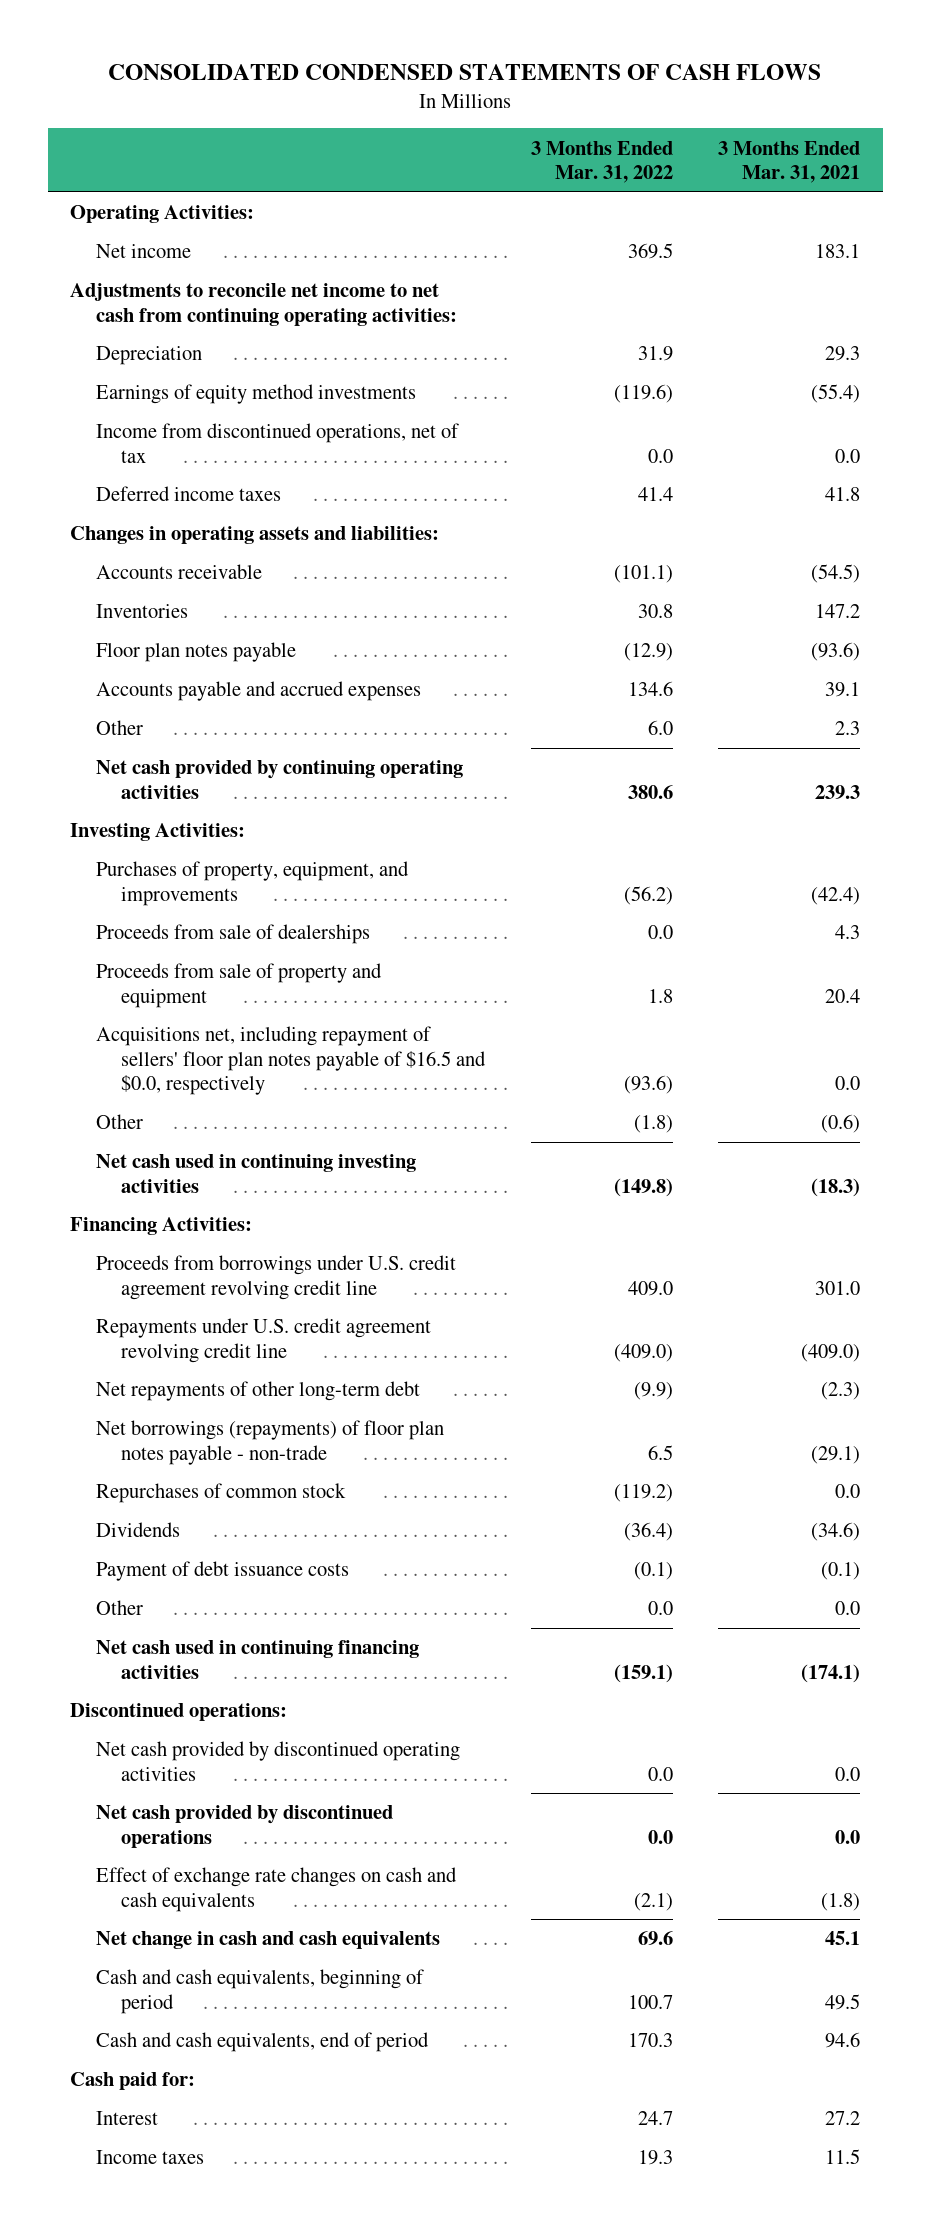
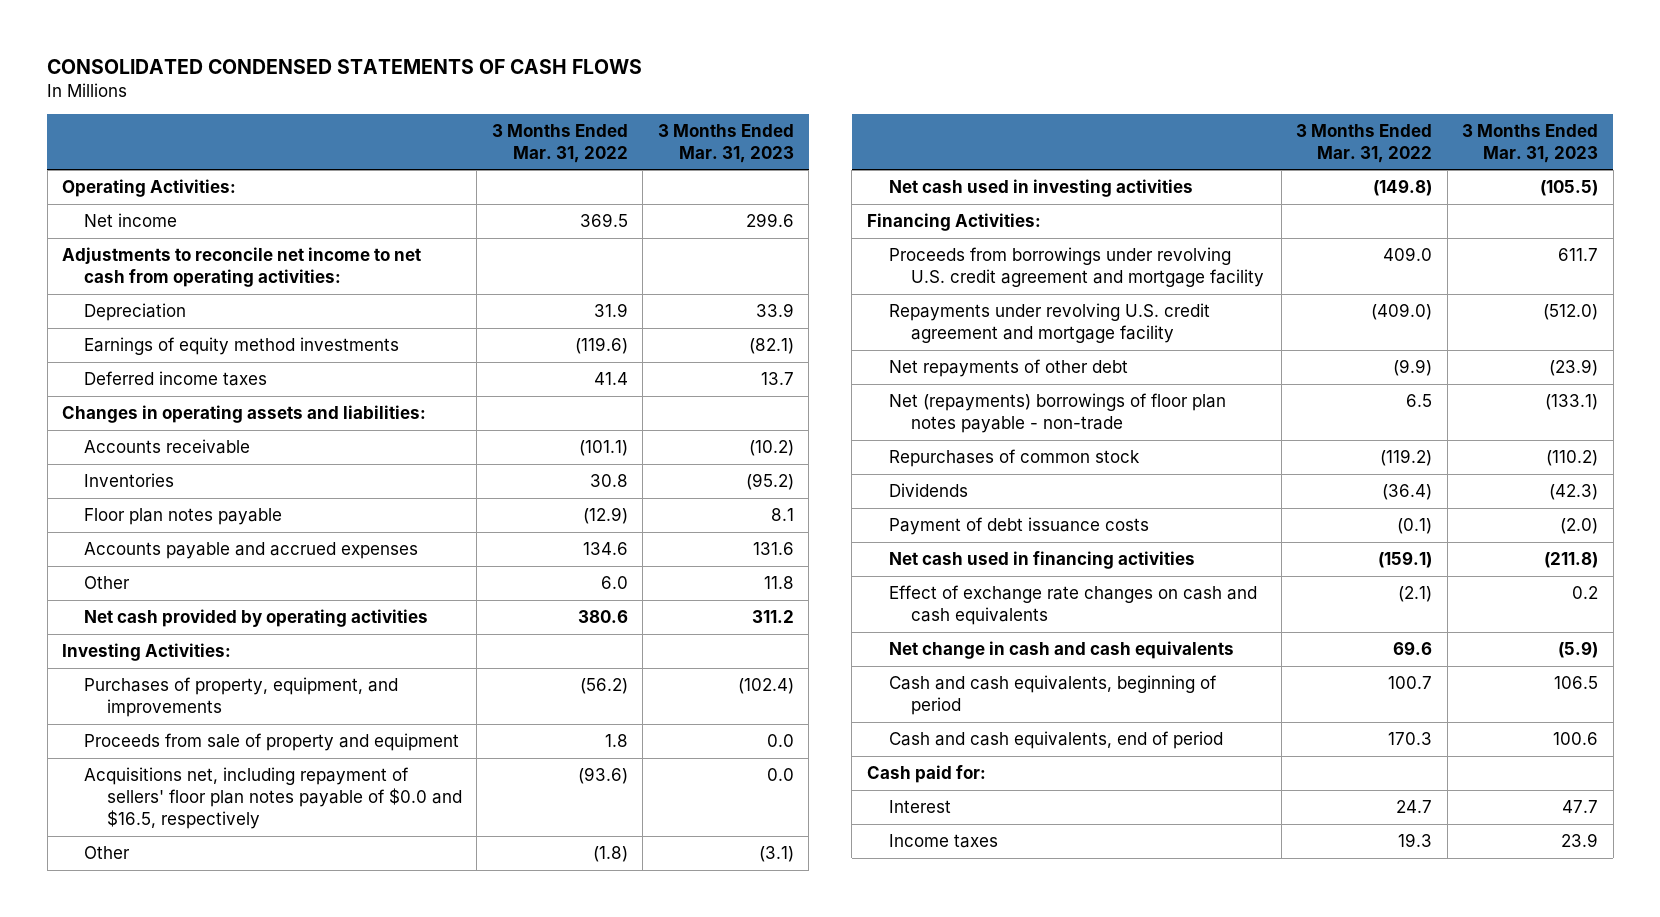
[717,140,860,183] 3 Months Ended Mar. 31, 2021 -> none
none -> [657,123,794,163] 3 Months Ended Mar. 31, 2023
[70,283,457,326] Adjustments to reconcile net income to net cash from continuing operating activities: -> [62,247,422,288] Adjustments to reconcile net income to net cash from operating activities:
[95,423,459,463] Income from discontinued operations, net of tax -> none
[95,760,463,799] Net cash provided by continuing operating activities -> [84,609,429,628] Net cash provided by operating activities
[95,924,370,945] Proceeds from sale of dealerships -> none
[95,1026,487,1095] Acquisitions net, including repayment of sellers' floor plan notes payable of $16.5 and $0.0, respectively -> [84,767,462,830] Acquisitions net, including repayment of sellers' floor plan notes payable of $0.0 and $16.5, respectively
[95,1154,416,1193] Net cash used in continuing investing activities -> [888,179,1193,198] Net cash used in investing activities
[95,1255,456,1300] Proceeds from borrowings under U.S. credit agreement revolving credit line -> [888,247,1264,288] Proceeds from borrowings under revolving U.S. credit agreement and mortgage facility
[95,1318,431,1363] Repayments under U.S. credit agreement revolving credit line -> [888,303,1210,344] Repayments under revolving U.S. credit agreement and mortgage facility
[95,1381,420,1402] Net repayments of other long-term debt -> [888,359,1128,378] Net repayments of other debt
[95,1420,444,1465] Net borrowings (repayments) of floor plan notes payable - non-trade -> [888,393,1226,434] Net (repayments) borrowings of floor plan notes payable - non-trade
[95,1600,143,1616] Other -> none
[70,1703,288,1722] Discontinued operations: -> none
[95,1741,460,1781] Net cash provided by discontinued operating activities -> none
[95,1805,393,1848] Net cash provided by discontinued operations -> none
[95,1640,419,1679] Net cash used in continuing financing activities -> [888,551,1195,570] Net cash used in financing activities

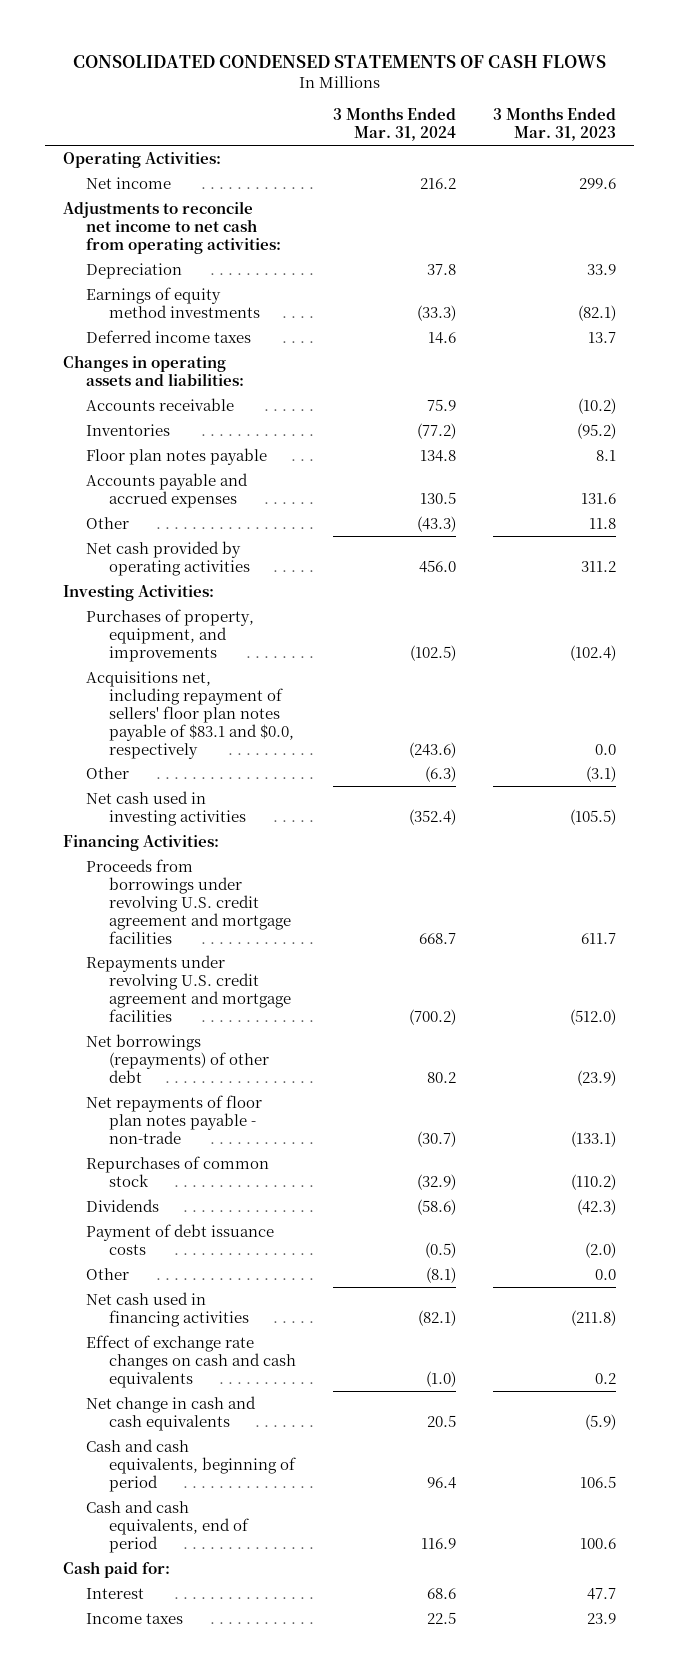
[491,123,628,163] 3 Months Ended Mar. 31, 2022 -> none
none -> [332,107,456,142] 3 Months Ended Mar. 31, 2024
[84,733,460,752] Proceeds from sale of property and equipment -> none
[84,767,462,830] Acquisitions net, including repayment of sellers' floor plan notes payable of $0.0 and $16.5, respectively -> [85,670,294,759] Acquisitions net, including repayment of sellers' floor plan notes payable of $83.1 and $0.0, respectively
[888,247,1264,288] Proceeds from borrowings under revolving U.S. credit agreement and mortgage facility -> [85,858,291,944] Proceeds from borrowings under revolving U.S. credit agreement and mortgage facilities
[888,303,1210,344] Repayments under revolving U.S. credit agreement and mortgage facility -> [85,954,291,1022] Repayments under revolving U.S. credit agreement and mortgage facilities
[888,359,1128,378] Net repayments of other debt -> [85,1033,269,1083] Net borrowings (repayments) of other debt
[888,393,1226,434] Net (repayments) borrowings of floor plan notes payable - non-trade -> [85,1094,262,1144] Net repayments of floor plan notes payable - non-trade
none -> [85,1267,129,1280] Other

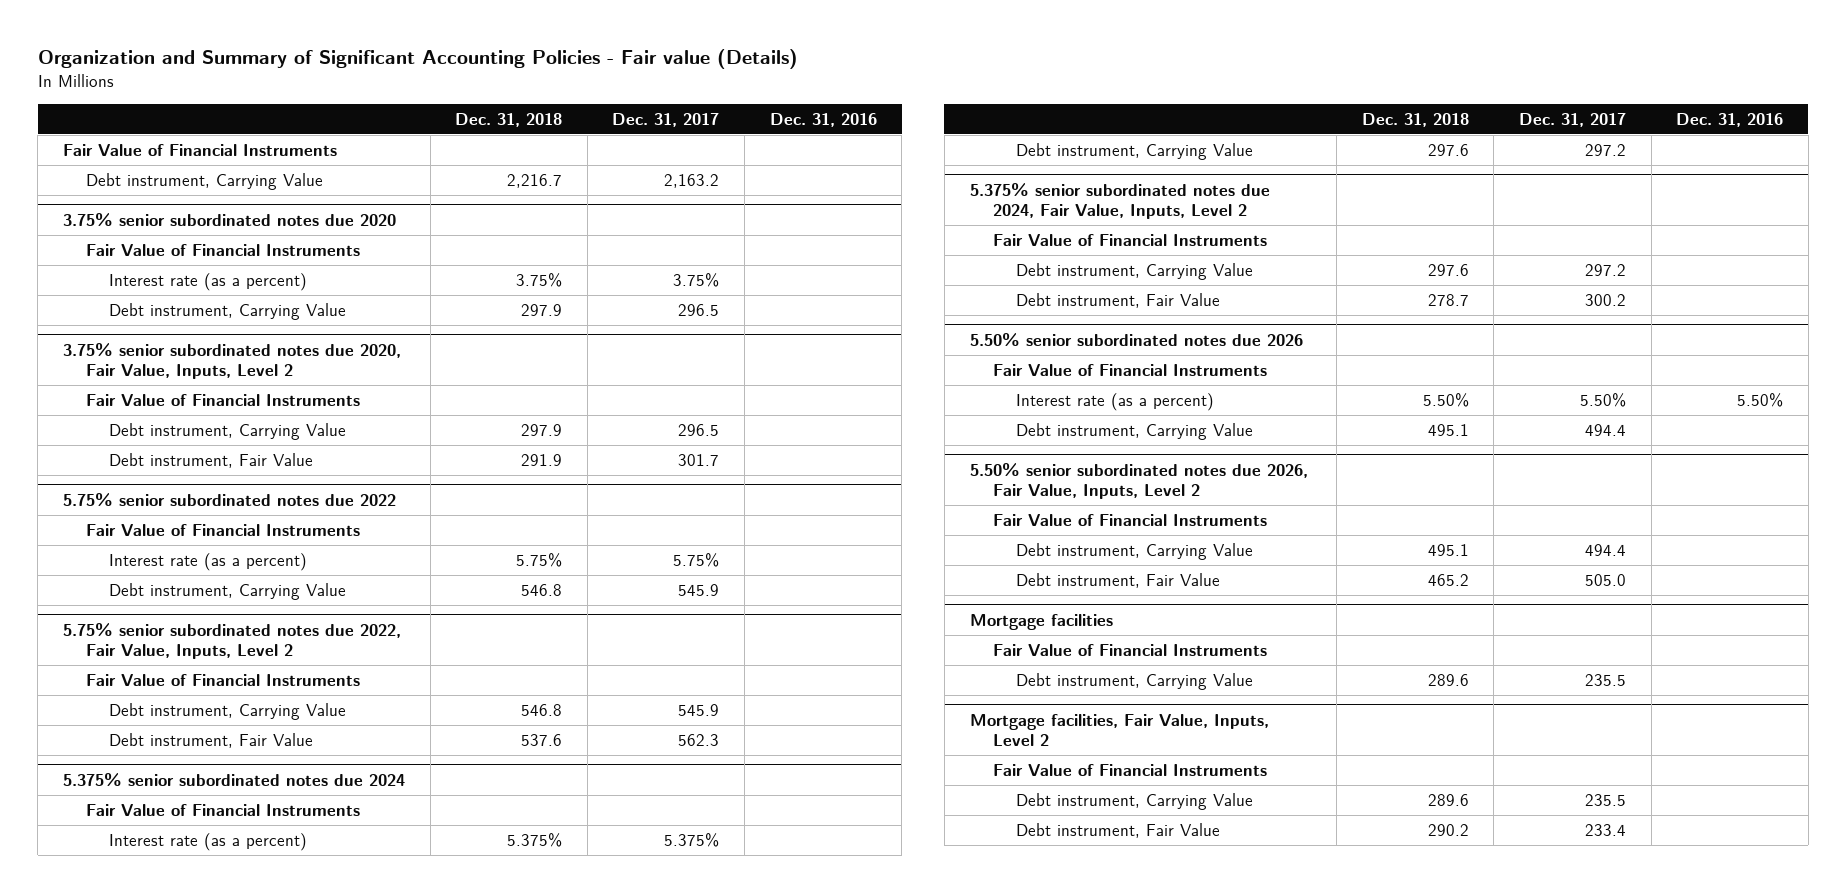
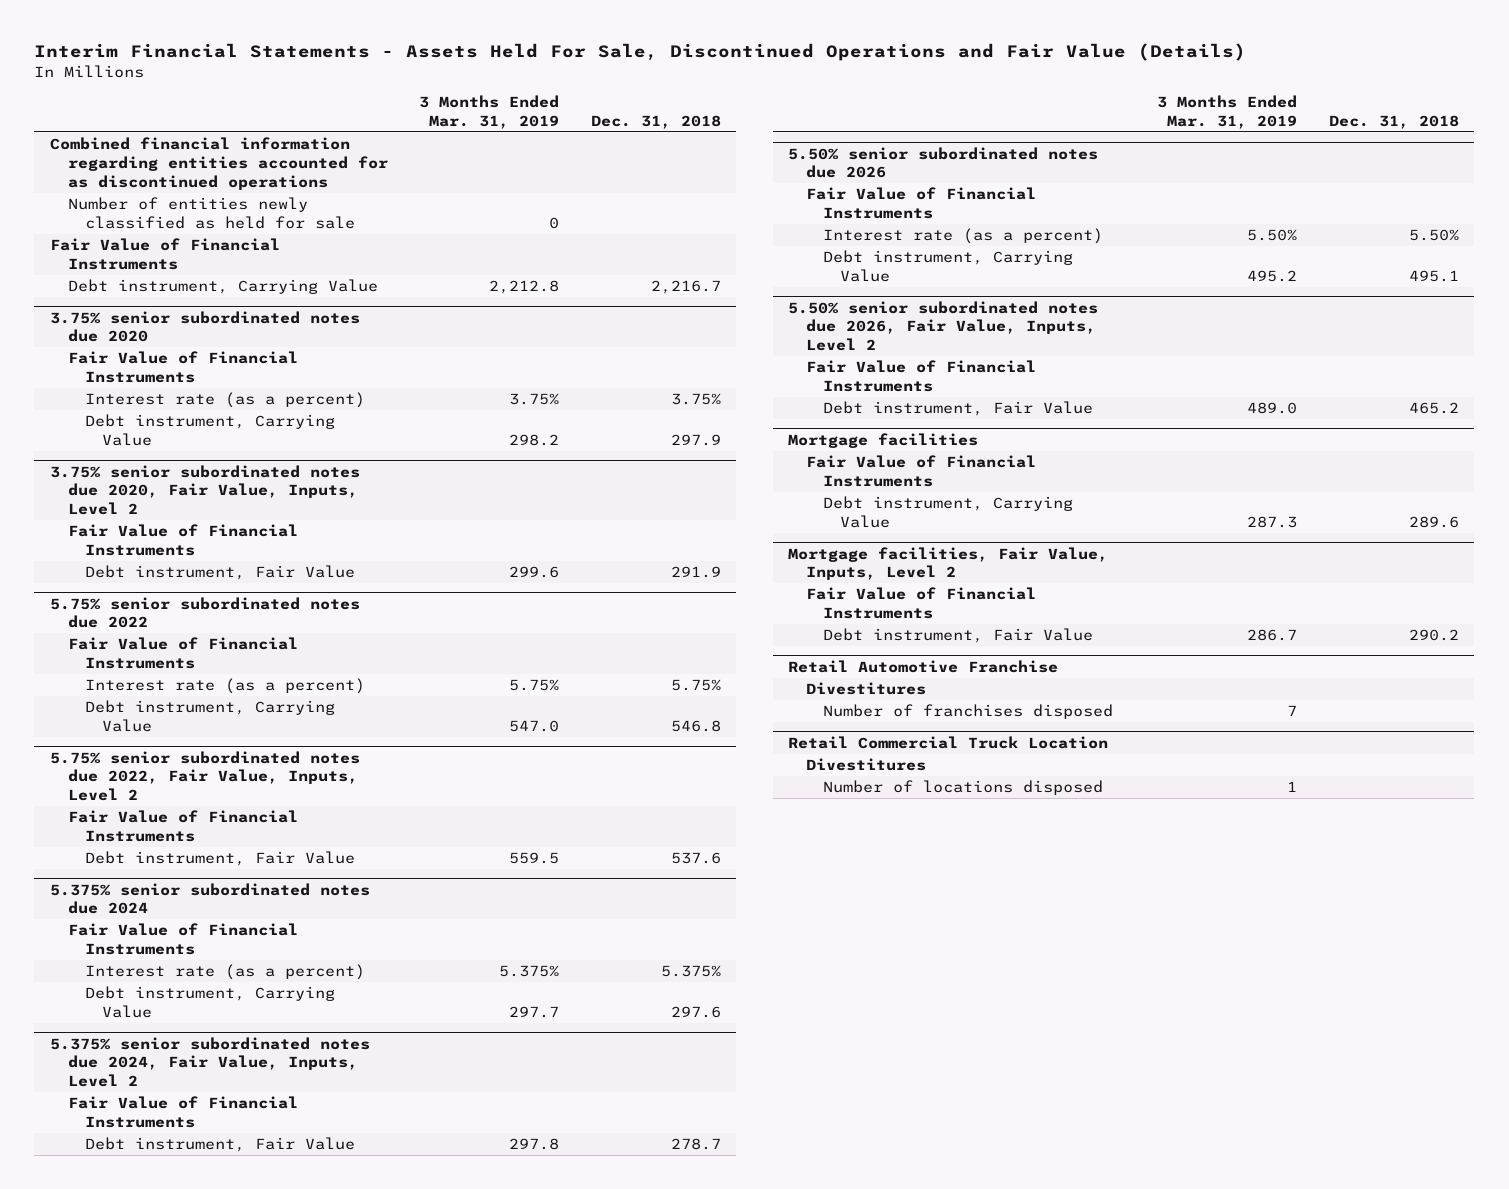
[37,49,798,70] Organization and Summary of Significant Accounting Policies - Fair value (Details) -> [34,43,1247,62] Interim Financial Statements - Assets Held For Sale, Discontinued Operations and Fair Value (Details)
[612,112,720,127] Dec. 31, 2017 -> none
[769,112,877,127] Dec. 31, 2016 -> none
none -> [419,95,560,129] 3 Months Ended Mar. 31, 2019
none -> [50,137,388,190] Combined financial information regarding entities accounted for as discontinued operations
none -> [67,197,355,229] Number of entities newly classified as held for sale
[109,422,347,440] Debt instrument, Carrying Value -> none
[109,702,347,720] Debt instrument, Carrying Value -> none
[1015,262,1253,280] Debt instrument, Carrying Value -> none
[1015,542,1253,560] Debt instrument, Carrying Value -> none
[1015,792,1253,810] Debt instrument, Carrying Value -> none
none -> [788,659,1059,673] Retail Automotive Franchise
none -> [805,682,926,696] Divestitures
none -> [822,704,1113,720] Number of franchises disposed
none -> [788,735,1109,749] Retail Commercial Truck Location
none -> [805,758,926,772] Divestitures
none -> [822,780,1103,796] Number of locations disposed

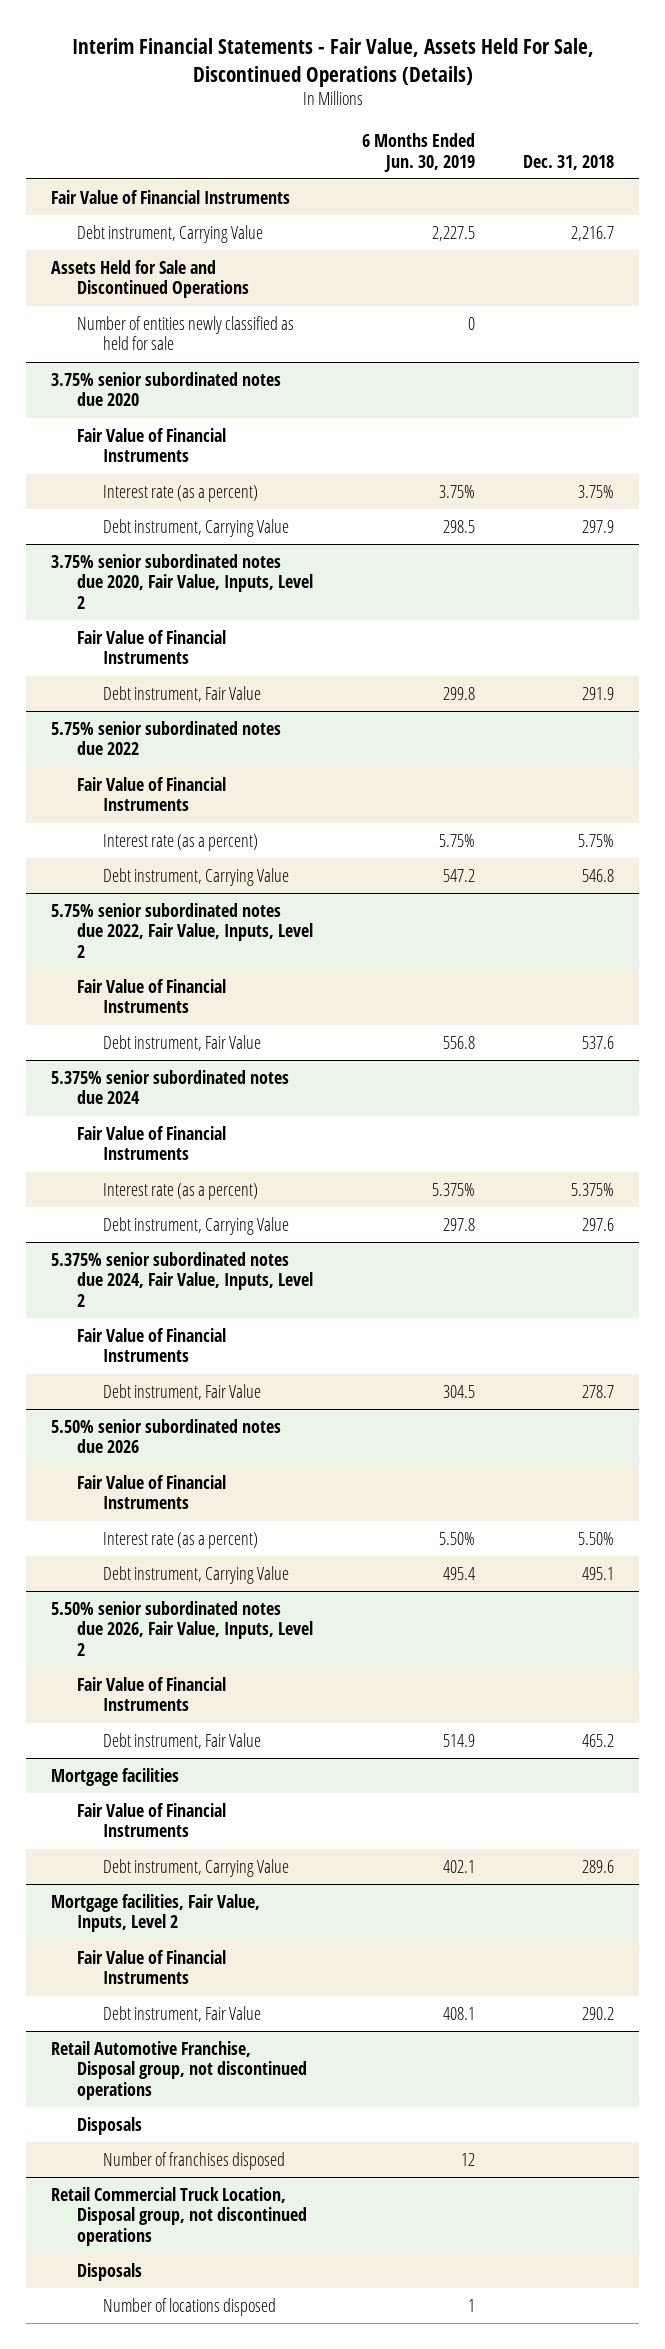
[34,43,1247,62] Interim Financial Statements - Assets Held For Sale, Discontinued Operations and Fair Value (Details) -> [71,37,594,87] Interim Financial Statements - Fair Value, Assets Held For Sale, Discontinued Operations (Details)
[419,95,560,129] 3 Months Ended Mar. 31, 2019 -> none
none -> [361,132,475,172] 6 Months Ended Jun. 30, 2019
[50,137,388,190] Combined financial information regarding entities accounted for as discontinued operations -> none
none -> [50,259,250,299] Assets Held for Sale and Discontinued Operations
[67,197,355,229] Number of entities newly classified as held for sale -> [77,315,295,351] Number of entities newly classified as held for sale
[788,659,1059,673] Retail Automotive Franchise -> none
none -> [50,2040,308,2101] Retail Automotive Franchise, Disposal group, not discontinued operations
[805,682,926,696] Divestitures -> [77,2116,143,2135] Disposals
[788,735,1109,749] Retail Commercial Truck Location -> none
none -> [50,2186,308,2247] Retail Commercial Truck Location, Disposal group, not discontinued operations
[805,758,926,772] Divestitures -> [77,2262,143,2281] Disposals

